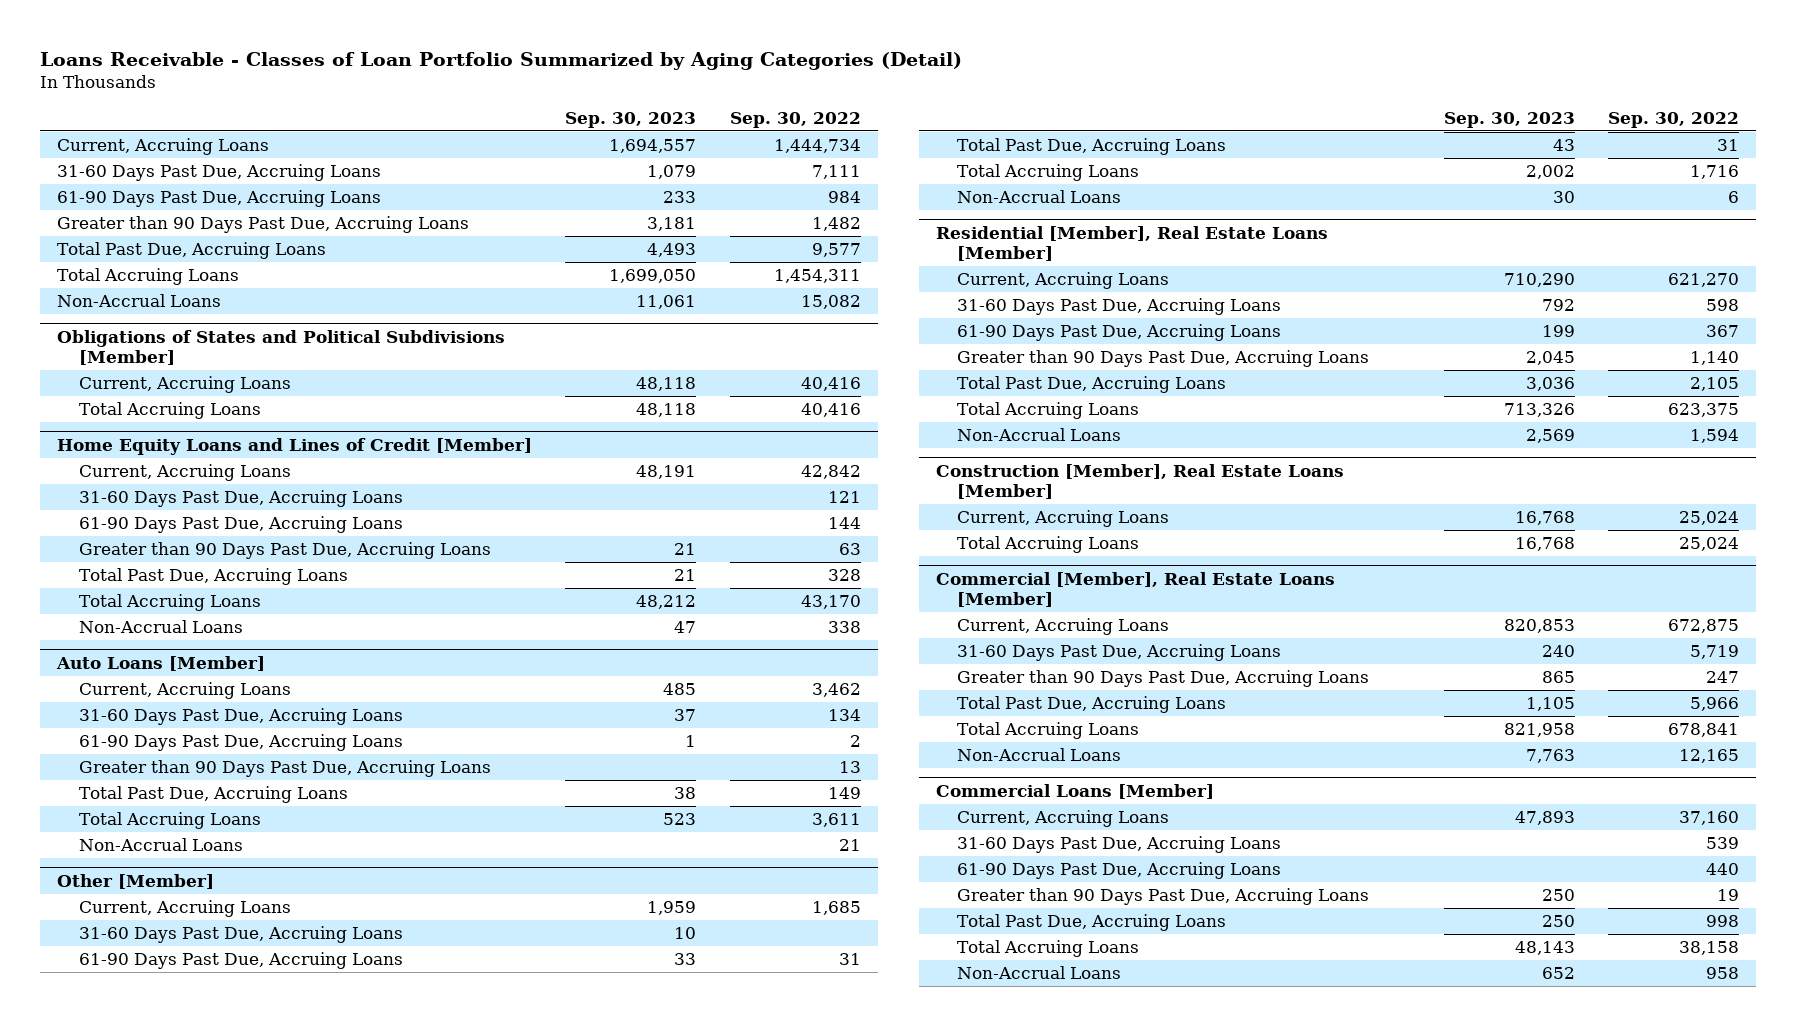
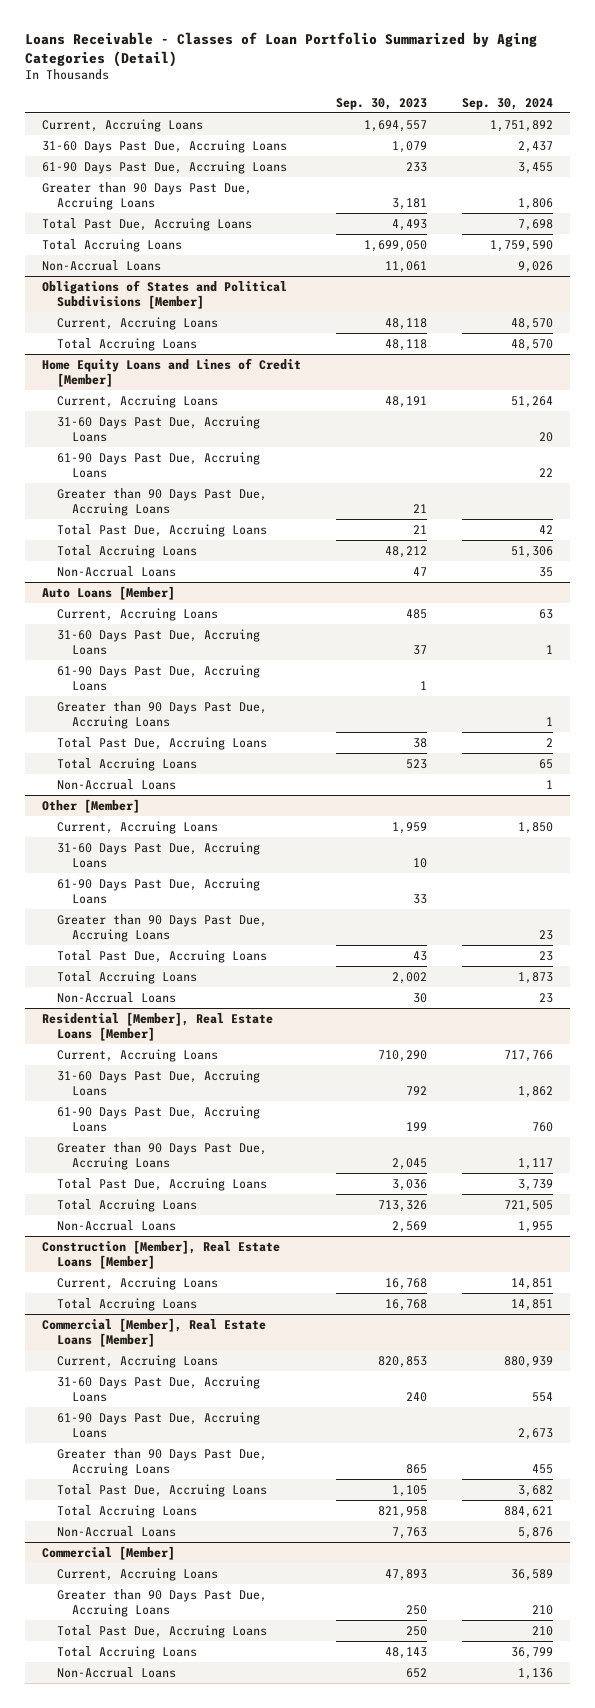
[729,111,861,128] Sep. 30, 2022 -> none
none -> [461,97,553,110] Sep. 30, 2024
none -> [56,913,267,942] Greater than 90 Days Past Due, Accruing Loans
none -> [56,1411,260,1438] 61-90 Days Past Due, Accruing Loans
[935,783,1214,799] Commercial Loans [Member] -> [41,1545,175,1560] Commercial [Member]
[957,835,1282,853] 31-60 Days Past Due, Accruing Loans -> none
[957,861,1282,879] 61-90 Days Past Due, Accruing Loans -> none

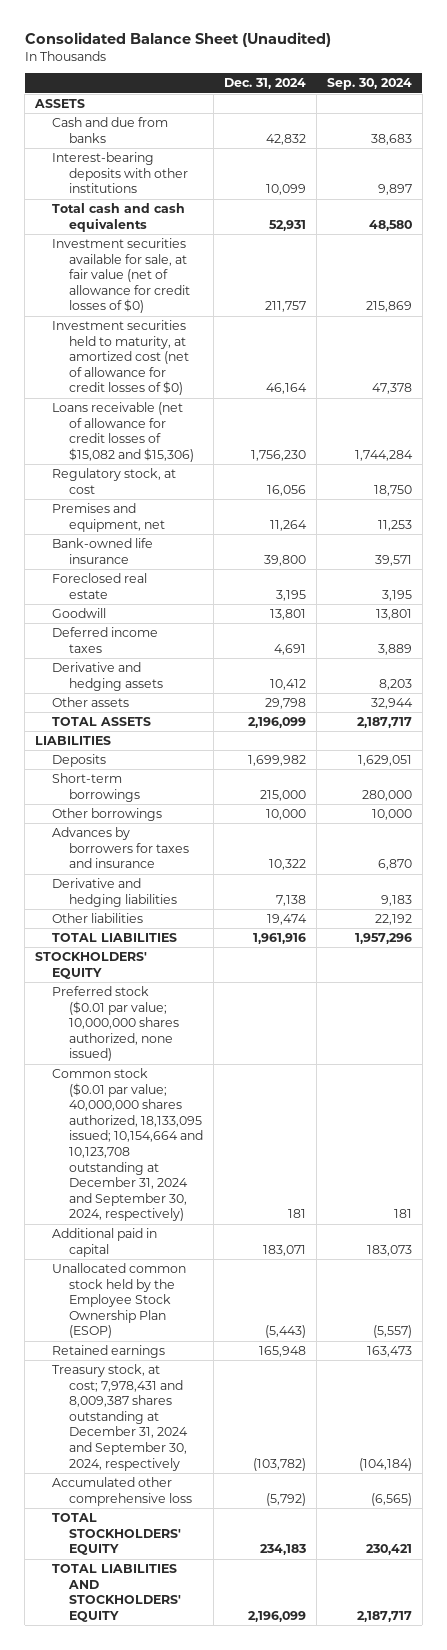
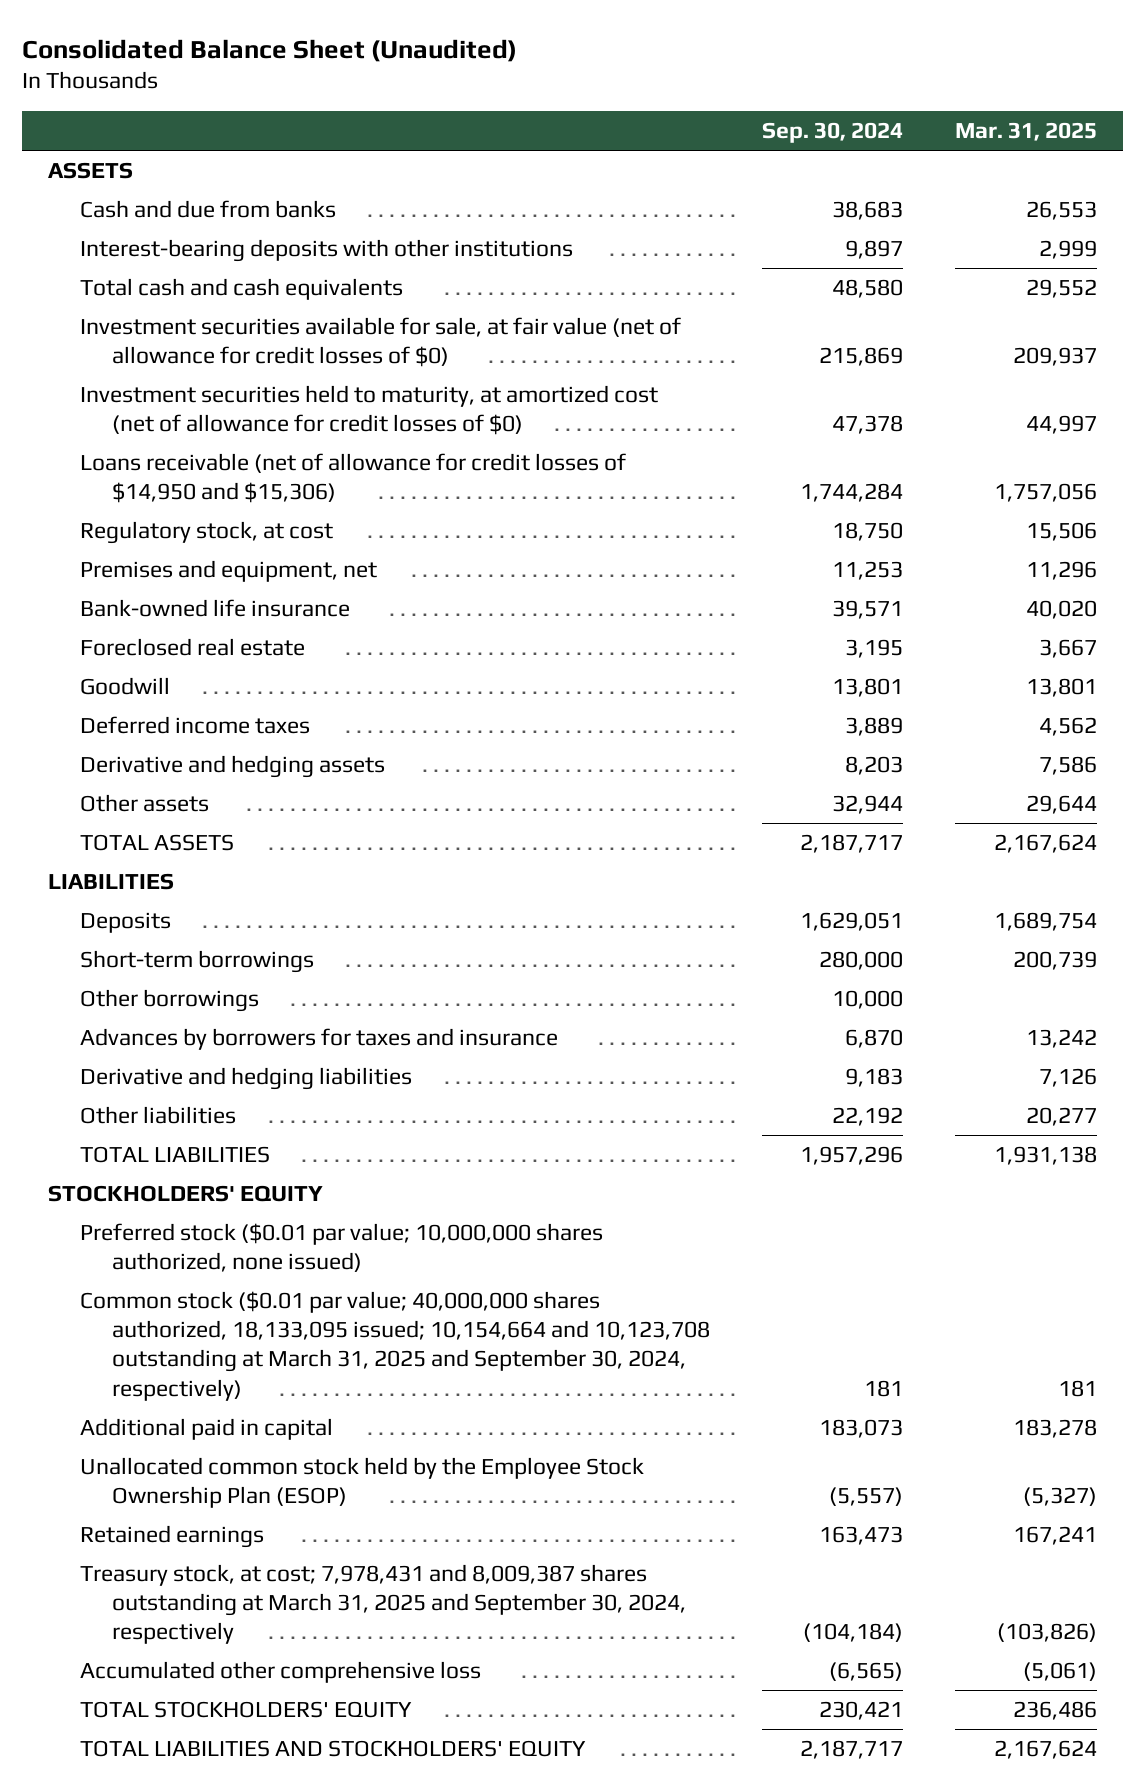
[223,78,306,90] Dec. 31, 2024 -> none
none -> [954,122,1097,142] Mar. 31, 2025
[52,402,195,462] Loans receivable (net of allowance for credit losses of $15,082 and $15,306) -> [80,452,627,504] Loans receivable (net of allowance for credit losses of $14,950 and $15,306)
[52,1068,204,1222] Common stock ($0.01 par value; 40,000,000 shares authorized, 18,133,095 issued; 10,154,664 and 10,123,708 outstanding at December 31, 2024 and September 30, 2024, respectively) -> [80,1290,711,1401] Common stock ($0.01 par value; 40,000,000 shares authorized, 18,133,095 issued; 10,154,664 and 10,123,708 outstanding at March 31, 2025 and September 30, 2024, respectively)
[52,1364,189,1471] Treasury stock, at cost; 7,978,431 and 8,009,387 shares outstanding at December 31, 2024 and September 30, 2024, respectively -> [80,1563,687,1645] Treasury stock, at cost; 7,978,431 and 8,009,387 shares outstanding at March 31, 2025 and September 30, 2024, respectively

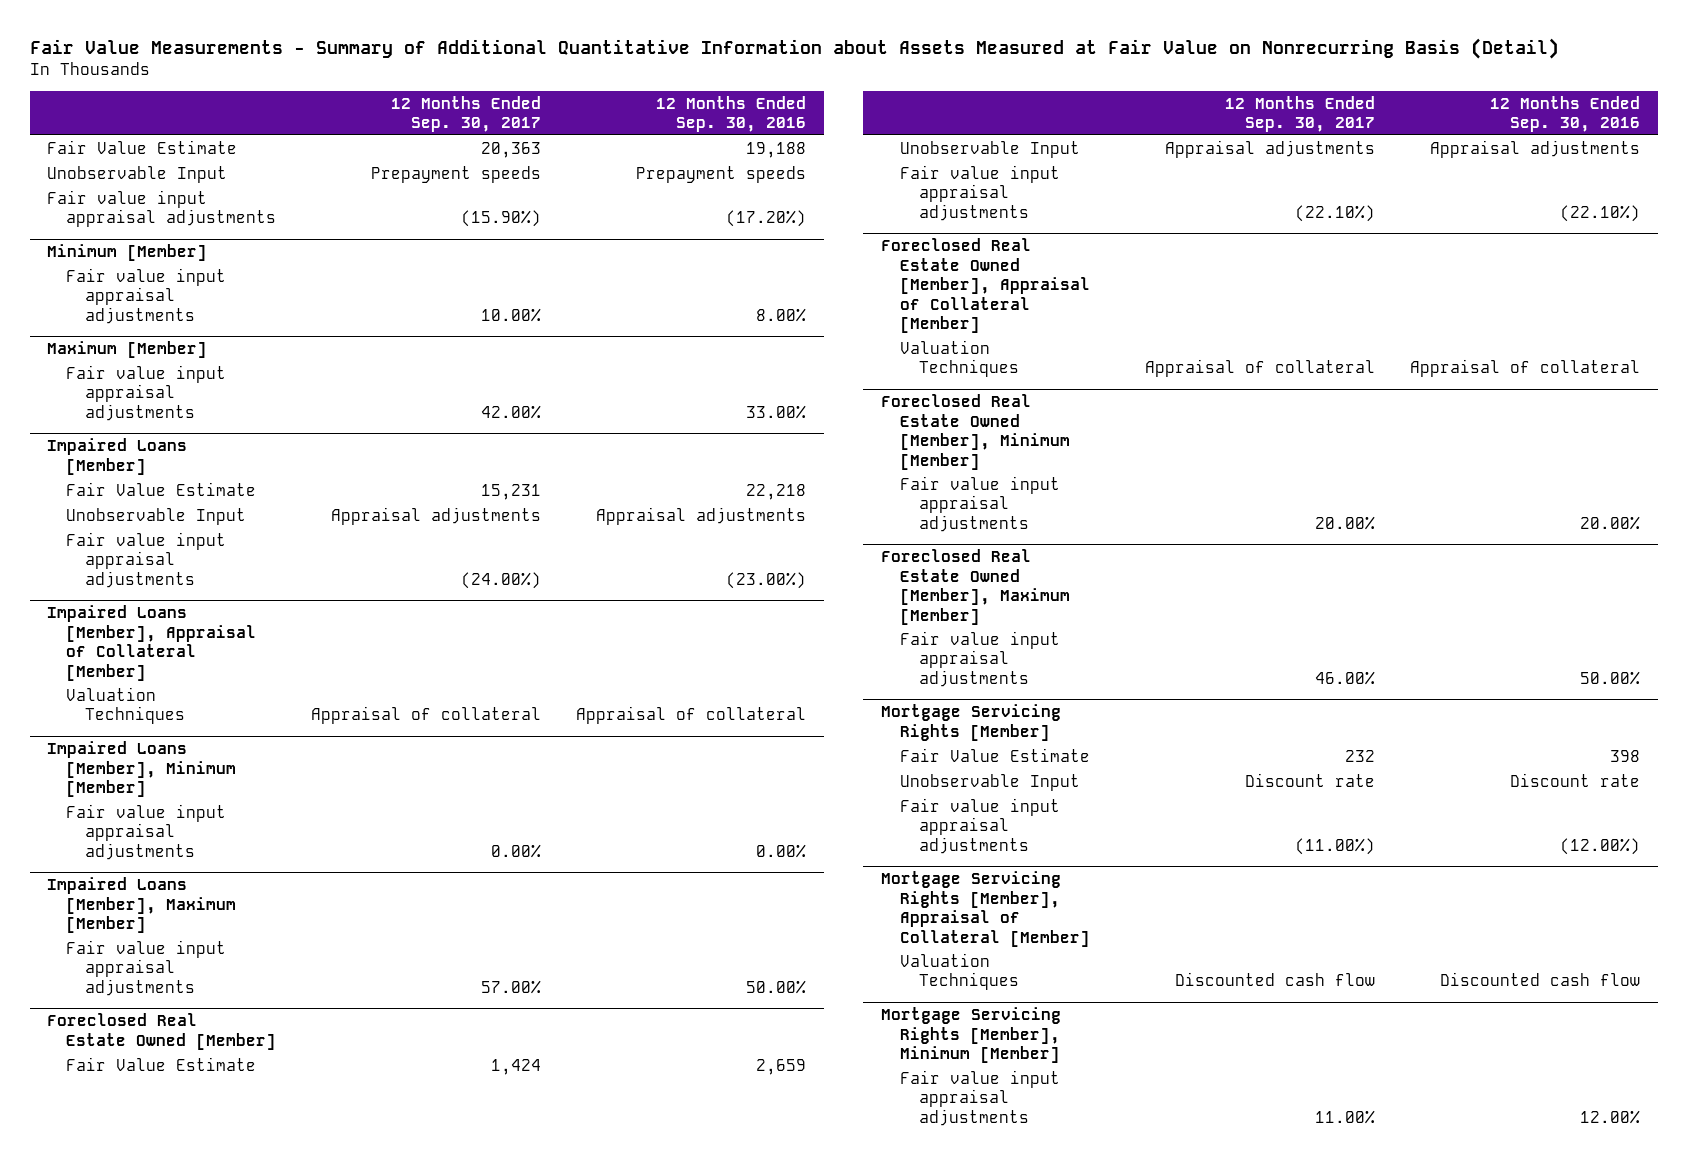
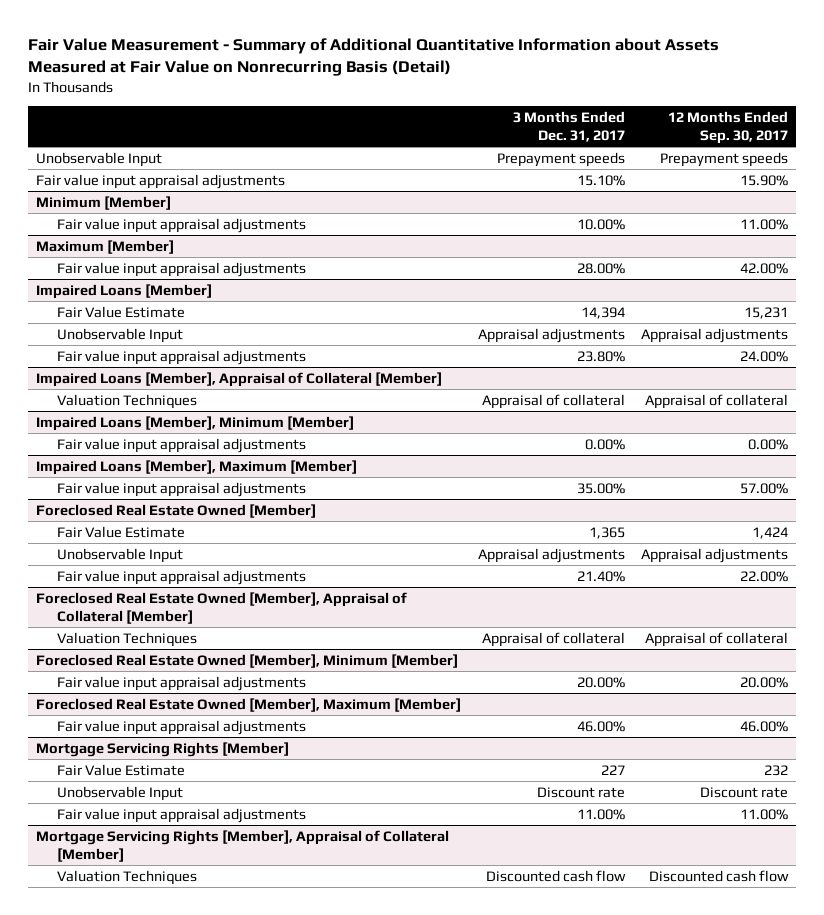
[29,38,1559,60] Fair Value Measurements - Summary of Additional Quantitative Information about Assets Measured at Fair Value on Nonrecurring Basis (Detail) -> [27,38,719,77] Fair Value Measurement - Summary of Additional Quantitative Information about Assets Measured at Fair Value on Nonrecurring Basis (Detail)
[656,95,807,133] 12 Months Ended Sep. 30, 2016 -> none
none -> [512,111,625,142] 3 Months Ended Dec. 31, 2017
[47,139,238,154] Fair Value Estimate -> none
[461,210,542,228] (15.90%) -> [740,174,789,186] 15.90%
[481,307,542,322] 10.00% -> [740,218,789,230] 11.00%
[461,571,542,589] (24.00%) -> [740,350,789,362] 24.00%
[1294,204,1375,222] (22.10%) -> [740,570,789,582] 22.00%
[1294,837,1375,855] (11.00%) -> [740,808,789,820] 11.00%
[880,1007,1061,1064] Mortgage Servicing Rights [Member], Minimum [Member] -> none
[899,1069,1060,1126] Fair value input appraisal adjustments -> none

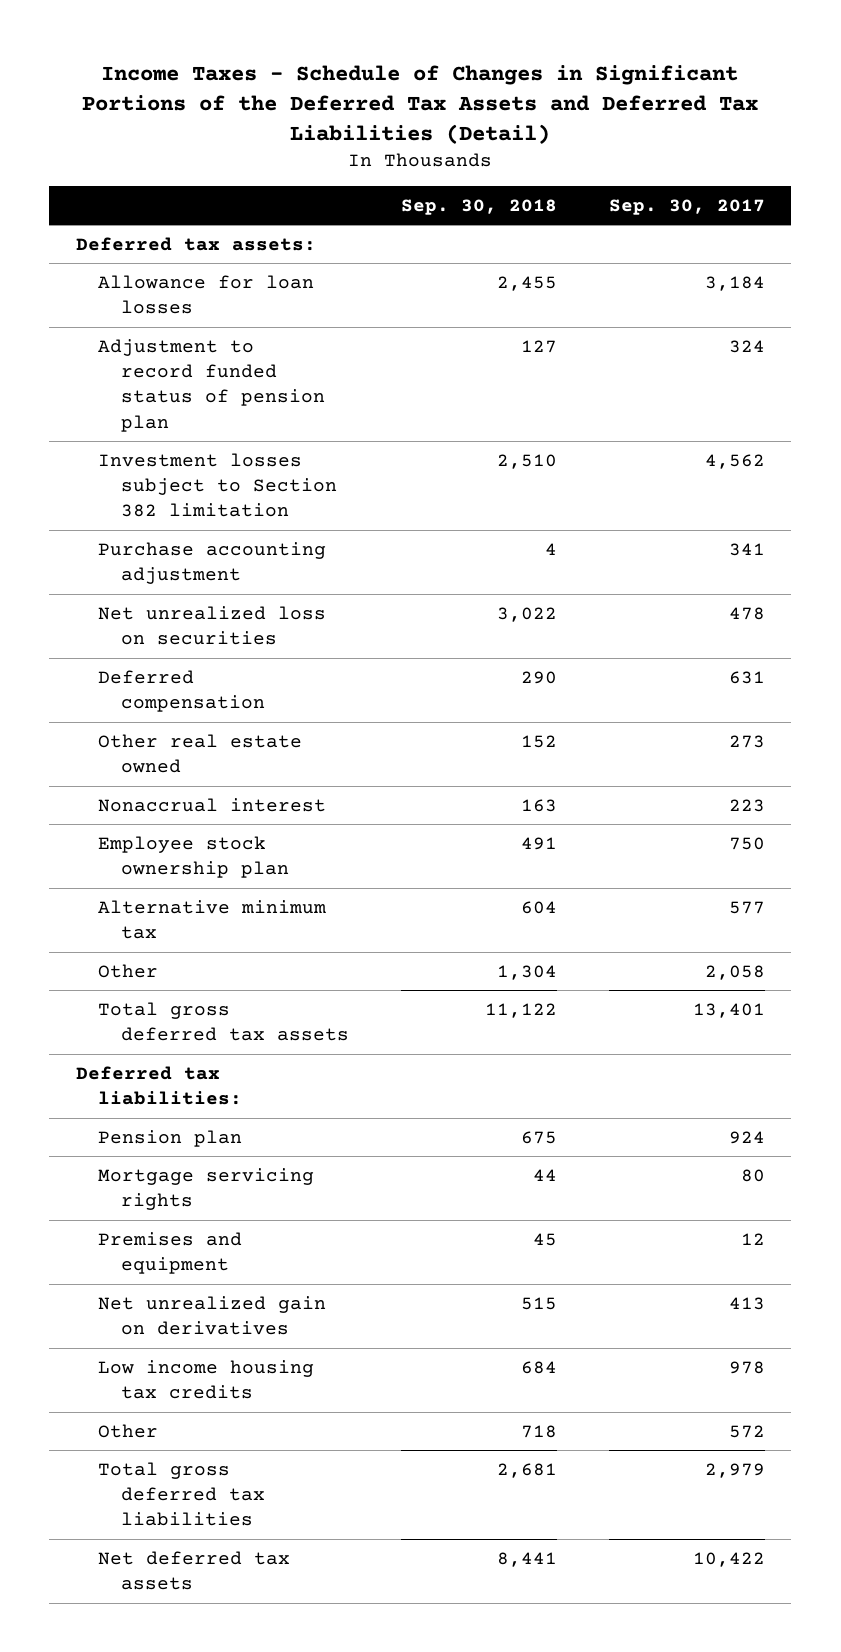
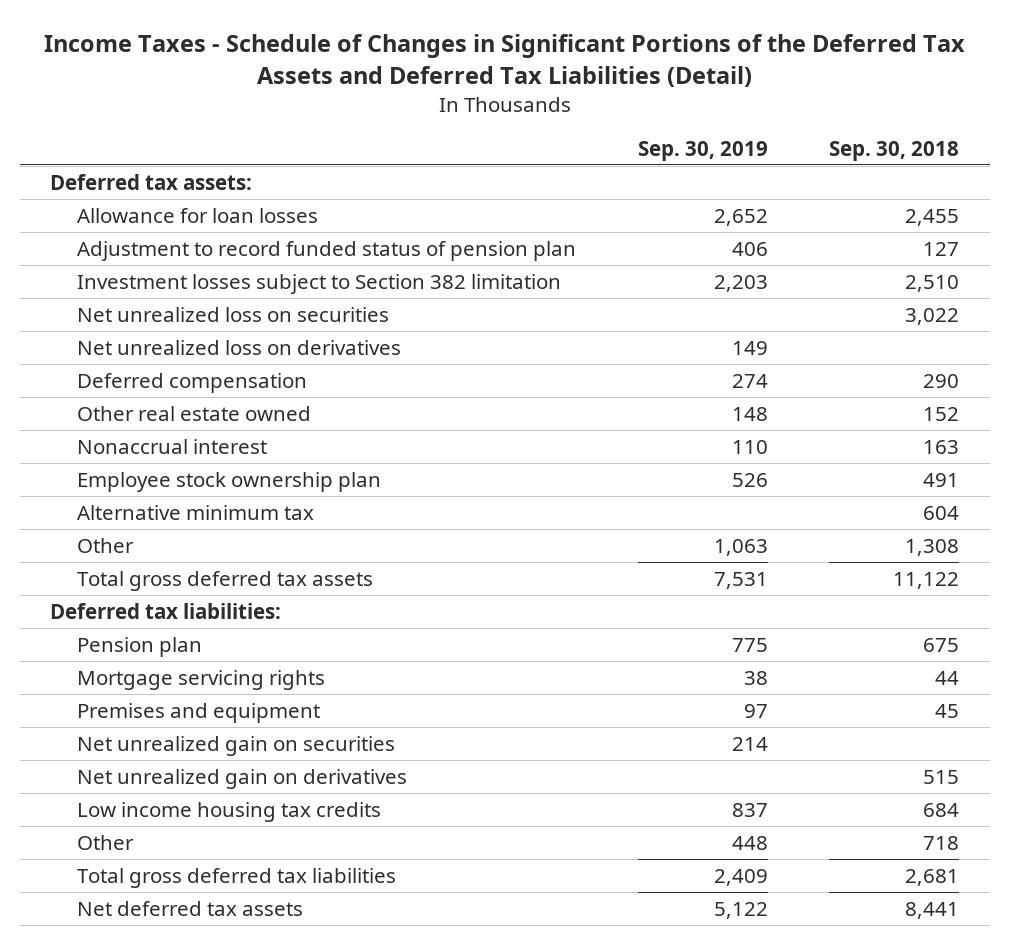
[609,198,766,215] Sep. 30, 2017 -> none
none -> [637,141,768,162] Sep. 30, 2019
[98,541,327,585] Purchase accounting adjustment -> none
none -> [77,339,402,355] Net unrealized loss on derivatives
[496,964,557,980] 1,304 -> [905,538,960,556] 1,308
none -> [77,735,396,756] Net unrealized gain on securities

